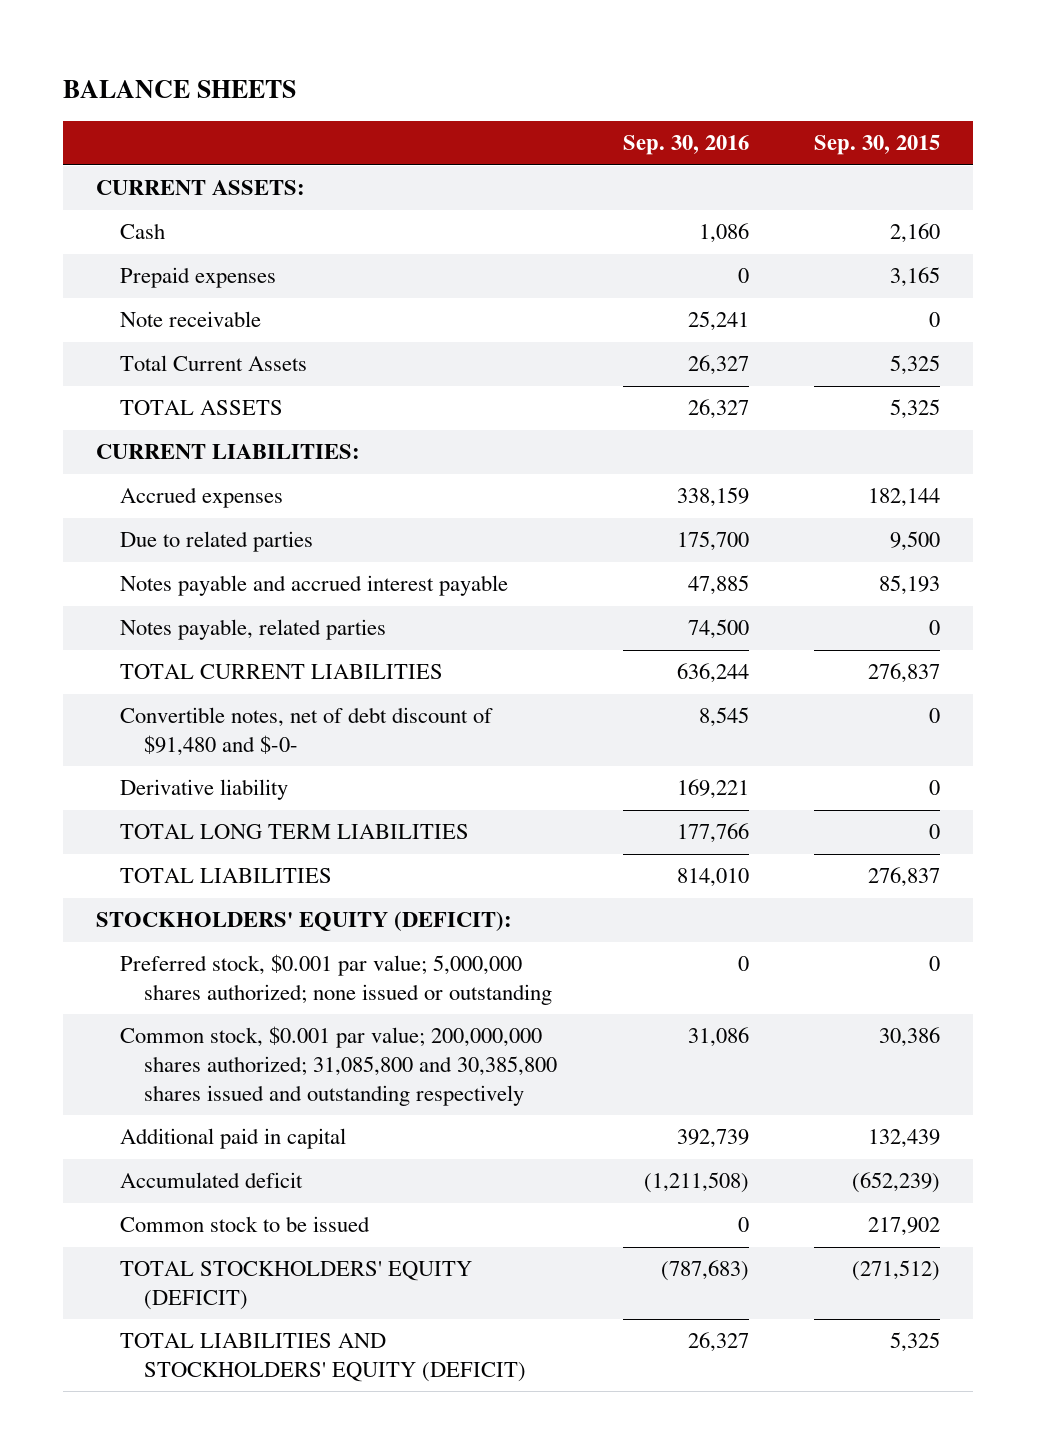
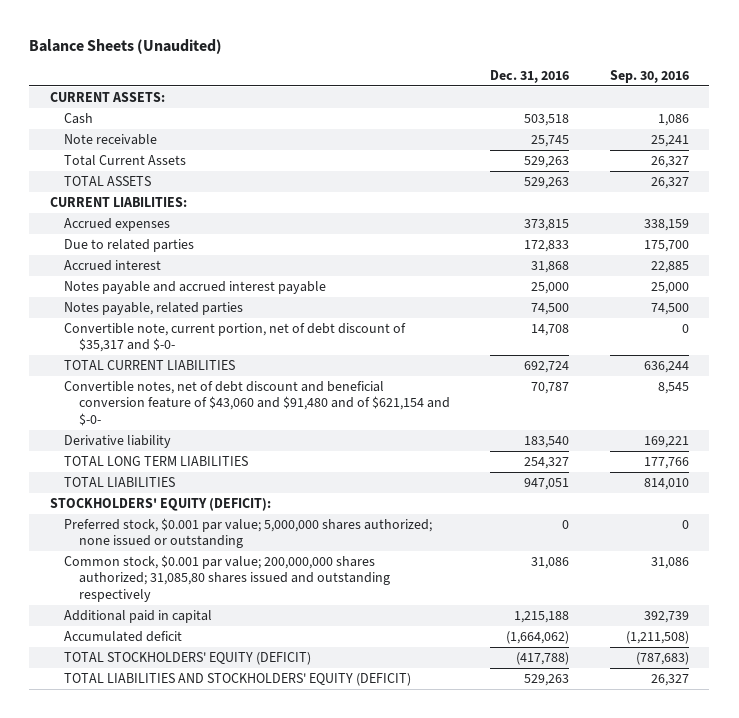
[63,80,297,99] BALANCE SHEETS -> [29,38,223,54] Balance Sheets (Unaudited)
[814,135,941,156] Sep. 30, 2015 -> none
none -> [490,69,570,83] Dec. 31, 2016
[120,267,277,289] Prepaid expenses -> none
none -> [64,260,162,272] Accrued interest
[687,575,749,596] 47,885 -> [651,282,690,295] 25,000
none -> [64,323,407,353] Convertible note, current portion, net of debt discount of $35,317 and $-0-
[120,707,494,757] Convertible notes, net of debt discount of $91,480 and $-0- -> [64,381,450,426] Convertible notes, net of debt discount and beneficial conversion feature of $43,060 and $91,480 and of $621,154 and $-0-
[120,1026,558,1106] Common stock, $0.001 par value; 200,000,000 shares authorized; 31,085,800 and 30,385,800 shares issued and outstanding respectively -> [64,555,390,602] Common stock, $0.001 par value; 200,000,000 shares authorized; 31,085,80 shares issued and outstanding respectively
[120,1216,371,1233] Common stock to be issued -> none

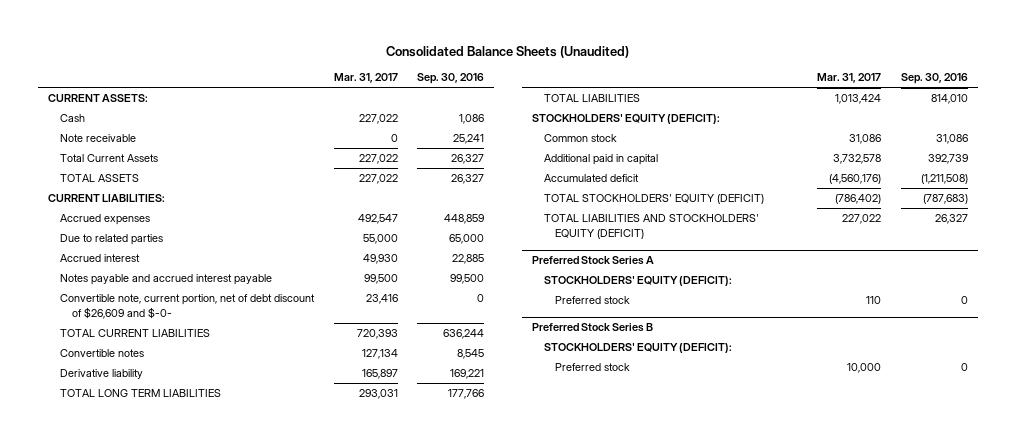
[29,38,223,54] Balance Sheets (Unaudited) -> [386,45,630,58] Consolidated Balance Sheets (Unaudited)
[490,69,570,83] Dec. 31, 2016 -> none
none -> [333,73,398,84] Mar. 31, 2017
[644,219,690,232] 338,159 -> [444,214,485,225] 448,859
[644,240,690,253] 175,700 -> [449,234,485,245] 65,000
[64,302,244,316] Notes payable, related parties -> none
[651,282,690,295] 25,000 -> [450,274,485,285] 99,500
[64,323,407,353] Convertible note, current portion, net of debt discount of $35,317 and $-0- -> [59,294,315,319] Convertible note, current portion, net of debt discount of $26,609 and $-0-
[64,381,450,426] Convertible notes, net of debt discount and beneficial conversion feature of $43,060 and $91,480 and of $621,154 and $-0- -> [59,349,144,358] Convertible notes
[64,518,433,549] Preferred stock, $0.001 par value; 5,000,000 shares authorized; none issued or outstanding -> none
[64,555,390,602] Common stock, $0.001 par value; 200,000,000 shares authorized; 31,085,80 shares issued and outstanding respectively -> [543,134,617,143] Common stock
none -> [532,256,655,266] Preferred Stock Series A
none -> [543,276,732,287] STOCKHOLDERS' EQUITY (DEFICIT):
none -> [555,296,631,305] Preferred stock
none -> [532,323,654,333] Preferred Stock Series B
none -> [543,343,732,354] STOCKHOLDERS' EQUITY (DEFICIT):
none -> [555,363,631,372] Preferred stock

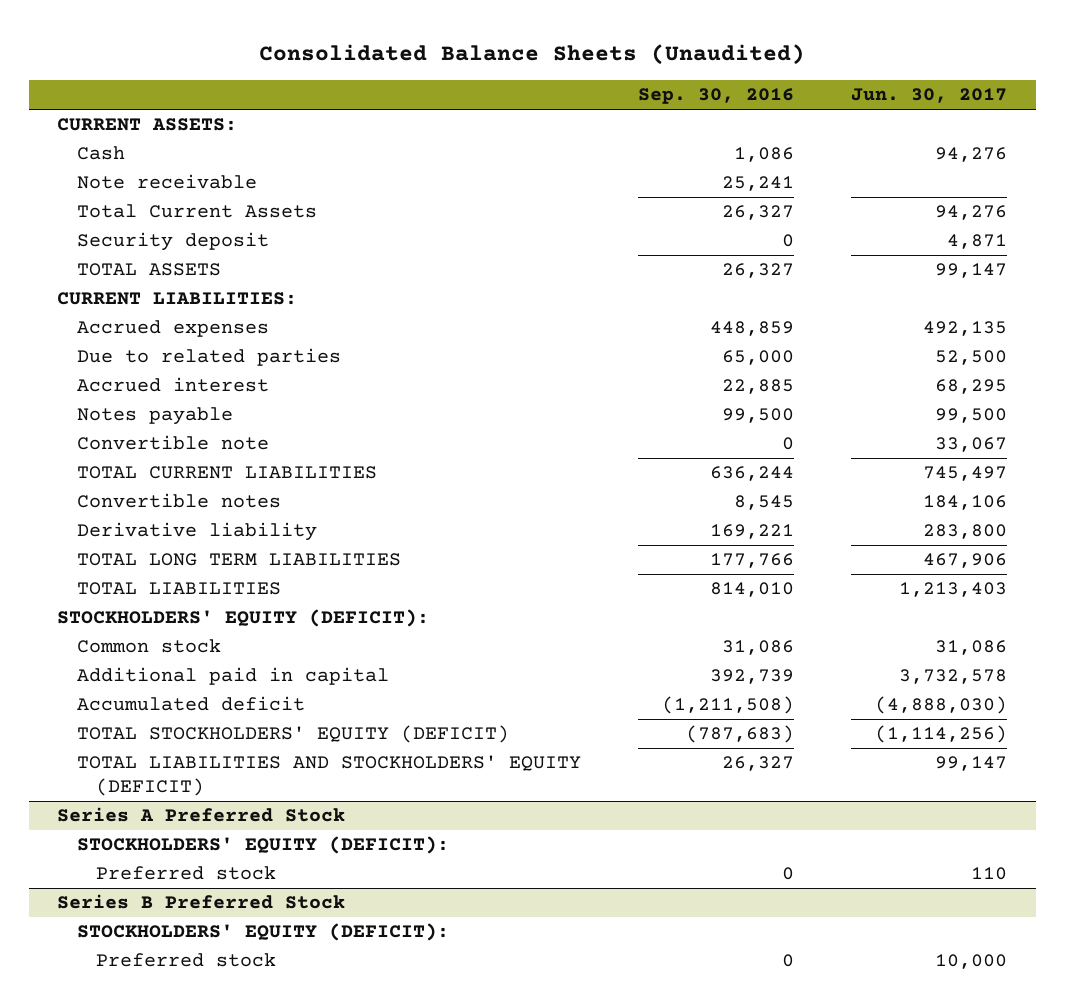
[333,73,398,84] Mar. 31, 2017 -> none
none -> [851,88,1008,104] Jun. 30, 2017
none -> [76,232,269,252] Security deposit
[59,274,272,286] Notes payable and accrued interest payable -> [76,407,233,426] Notes payable
[59,294,315,319] Convertible note, current portion, net of debt discount of $26,609 and $-0- -> [76,435,269,451] Convertible note
[532,256,655,266] Preferred Stock Series A -> [57,807,346,823] Series A Preferred Stock
[532,323,654,333] Preferred Stock Series B -> [57,894,346,910] Series B Preferred Stock

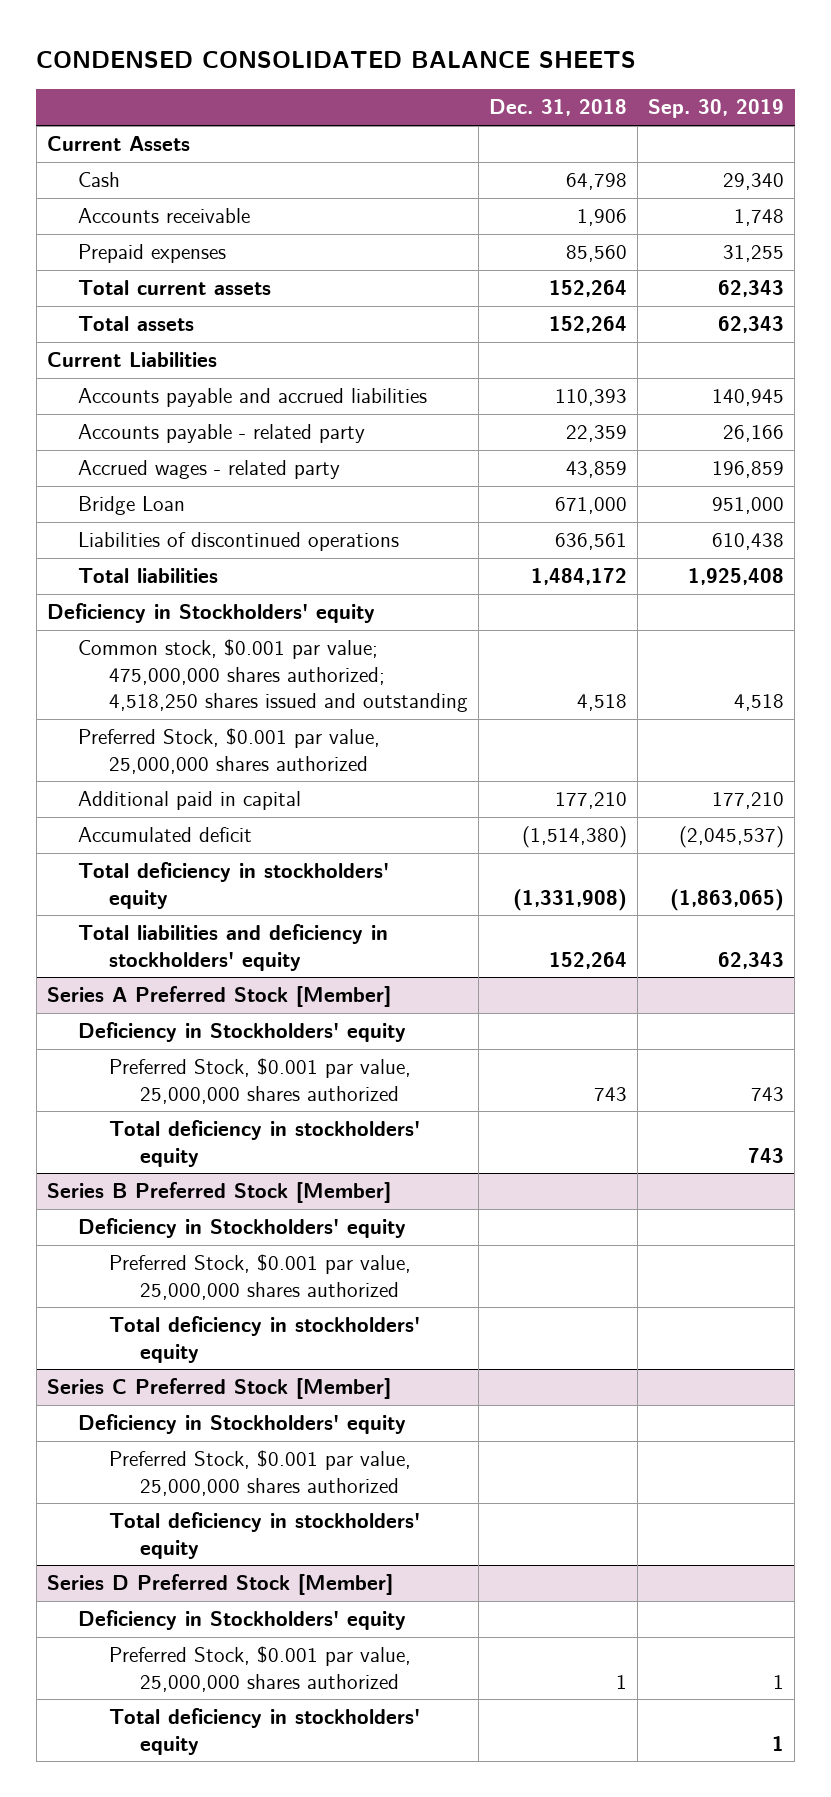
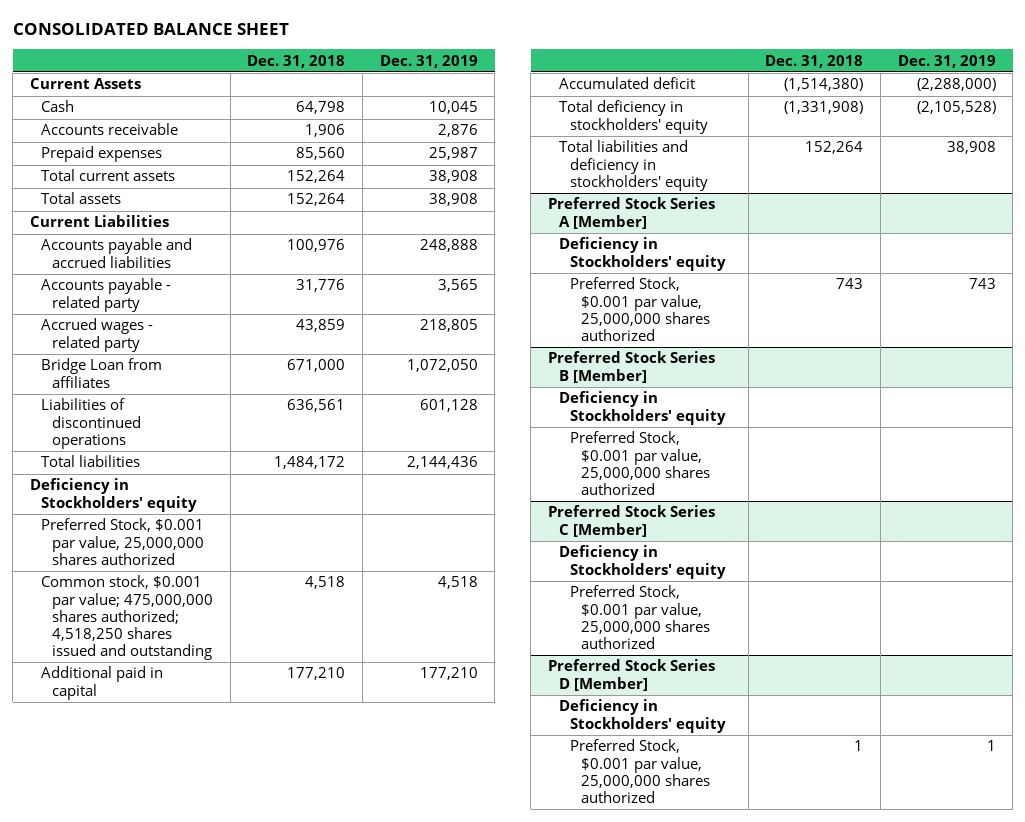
[36,51,637,69] CONDENSED CONSOLIDATED BALANCE SHEETS -> [12,22,289,35] CONSOLIDATED BALANCE SHEET
[648,99,785,119] Sep. 30, 2019 -> none
none -> [379,54,478,68] Dec. 31, 2019
[555,389,628,407] 110,393 -> [287,239,346,253] 100,976
[566,425,628,443] 22,359 -> [296,279,346,293] 31,776
[77,496,185,516] Bridge Loan -> [41,358,163,388] Bridge Loan from affiliates
[77,639,468,713] Common stock, $0.001 par value; 475,000,000 shares authorized; 4,518,250 shares issued and outstanding -> [41,575,214,660] Common stock, $0.001 par value; 475,000,000 shares authorized; 4,518,250 shares issued and outstanding
[46,986,391,1008] Series A Preferred Stock [Member] -> [547,197,715,229] Preferred Stock Series A [Member]
[108,1120,420,1167] Total deficiency in stockholders' equity -> none
[46,1182,391,1204] Series B Preferred Stock [Member] -> [547,351,715,383] Preferred Stock Series B [Member]
[108,1316,420,1363] Total deficiency in stockholders' equity -> none
[46,1378,391,1400] Series C Preferred Stock [Member] -> [547,505,715,537] Preferred Stock Series C [Member]
[108,1512,420,1559] Total deficiency in stockholders' equity -> none
[46,1574,393,1596] Series D Preferred Stock [Member] -> [547,659,715,691] Preferred Stock Series D [Member]
[108,1708,420,1755] Total deficiency in stockholders' equity -> none

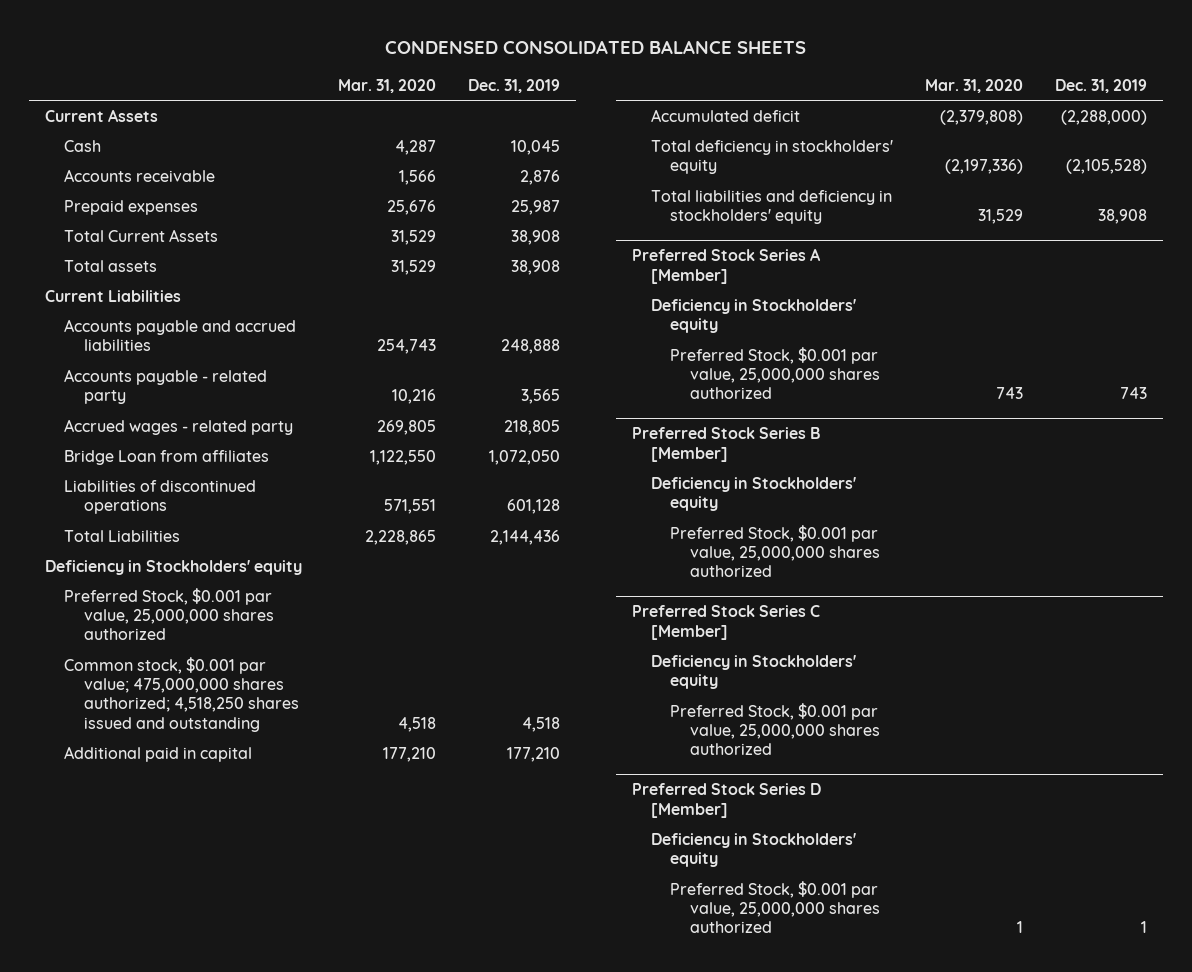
[12,22,289,35] CONSOLIDATED BALANCE SHEET -> [385,39,807,54] CONDENSED CONSOLIDATED BALANCE SHEETS
[247,54,346,68] Dec. 31, 2018 -> none
none -> [338,78,437,93] Mar. 31, 2020
[41,169,176,182] Total current assets -> [64,228,219,242] Total Current Assets
[41,455,141,468] Total liabilities -> [64,529,181,542] Total Liabilities

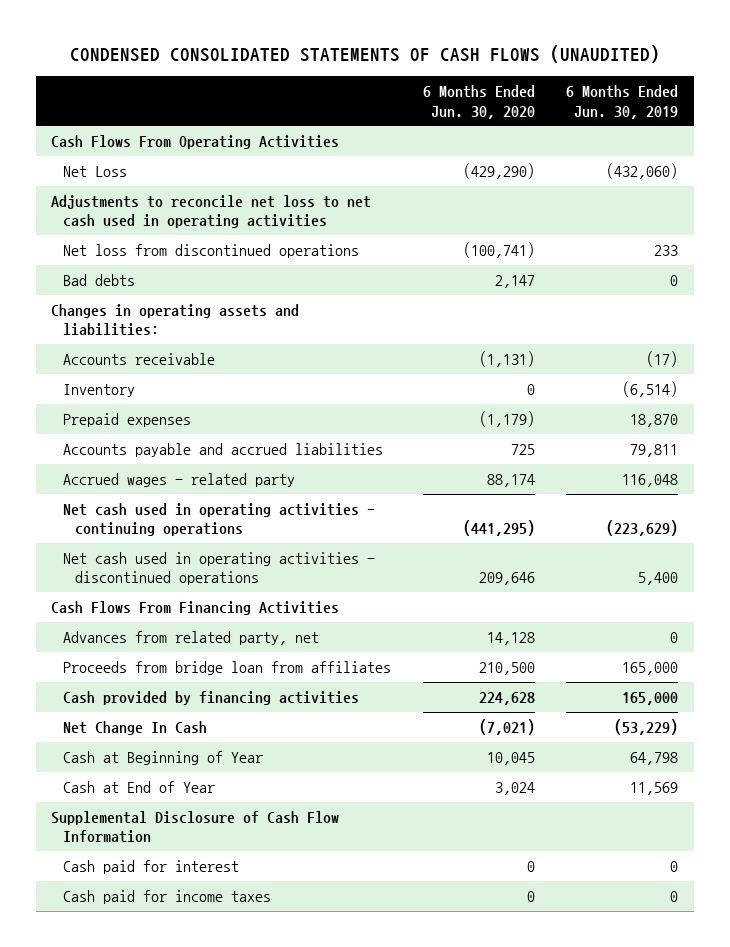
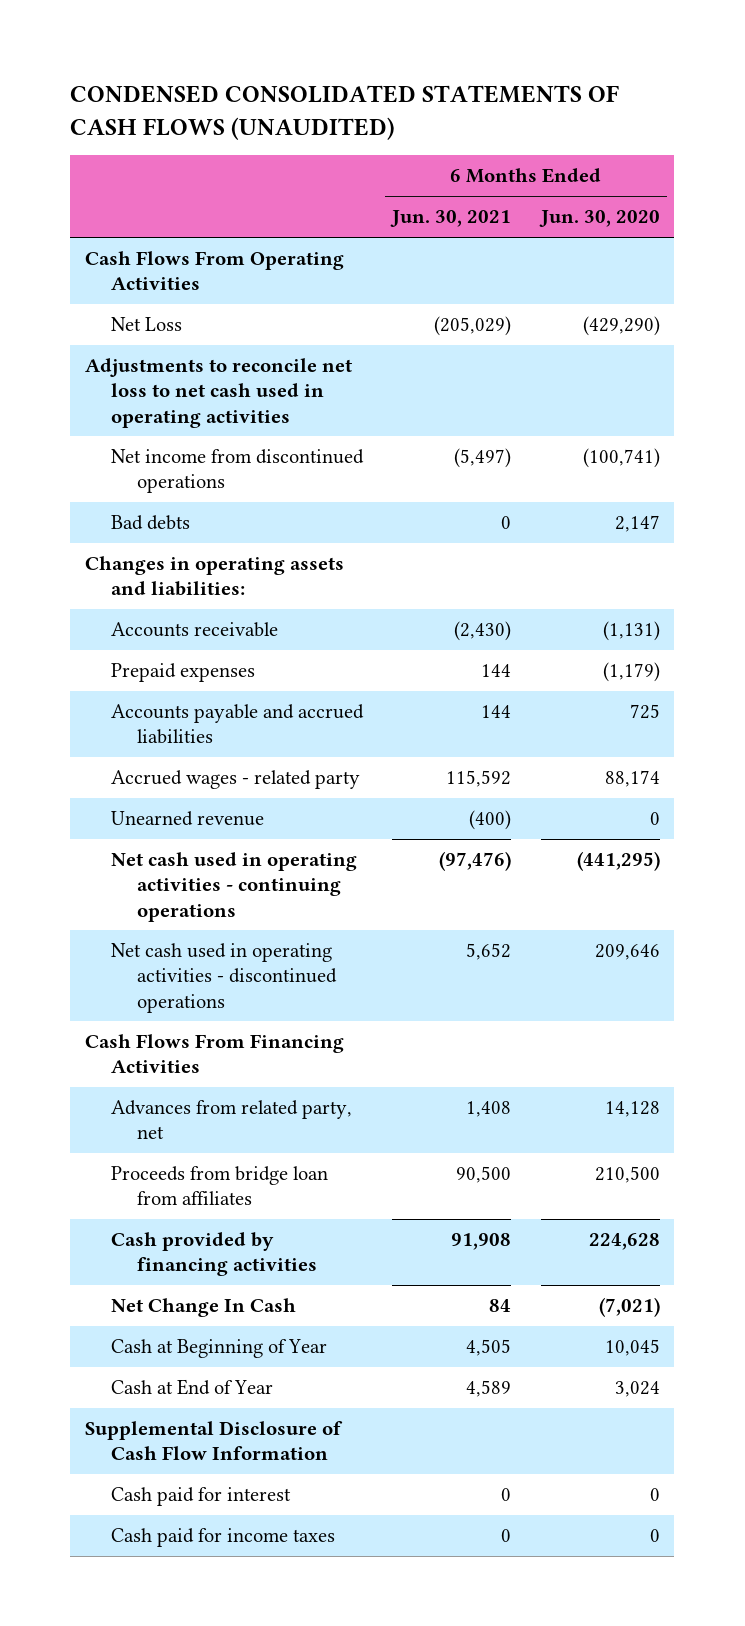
[566,85,679,119] 6 Months Ended Jun. 30, 2019 -> none
none -> [390,210,512,228] Jun. 30, 2021
[63,243,360,258] Net loss from discontinued operations -> [111,449,365,494] Net income from discontinued operations
[63,383,136,397] Inventory -> none
none -> [111,811,265,827] Unearned revenue

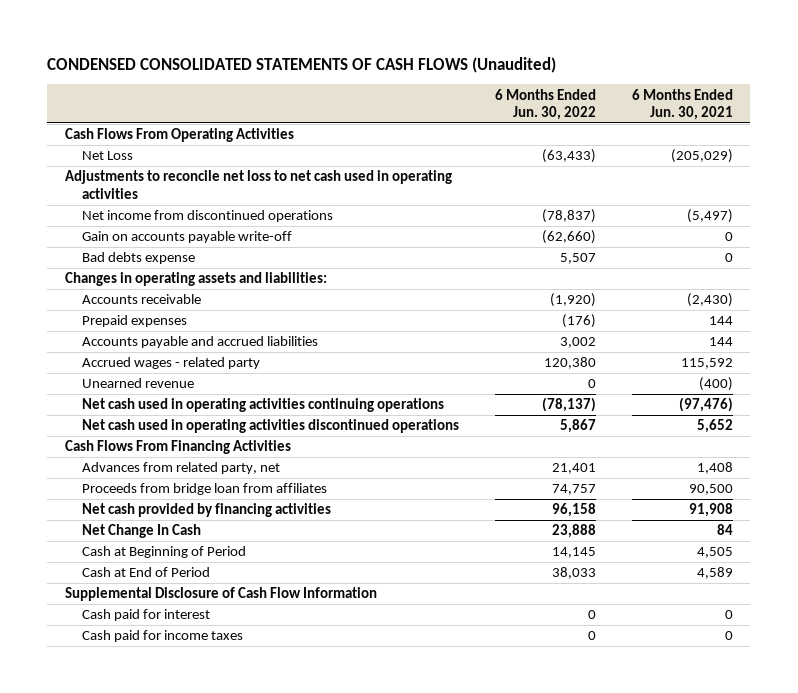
[70,85,620,140] CONDENSED CONSOLIDATED STATEMENTS OF CASH FLOWS (UNAUDITED) -> [47,56,557,73] CONDENSED CONSOLIDATED STATEMENTS OF CASH FLOWS (Unaudited)
[538,210,660,228] Jun. 30, 2020 -> none
none -> [494,88,596,121] 6 Months Ended Jun. 30, 2022
none -> [82,231,293,244] Gain on accounts payable write-off
[111,515,191,531] Bad debts -> [82,252,196,265] Bad debts expense
[111,852,358,922] Net cash used in operating activities - continuing operations -> [82,398,445,413] Net cash used in operating activities continuing operations
[111,943,338,1013] Net cash used in operating activities - discontinued operations -> [82,419,460,434] Net cash used in operating activities discontinued operations
[111,1232,318,1277] Cash provided by financing activities -> [82,503,332,518] Net cash provided by financing activities
[111,1339,328,1359] Cash at Beginning of Year -> [82,546,247,559] Cash at Beginning of Period
[111,1379,274,1396] Cash at End of Year -> [82,567,211,578] Cash at End of Period

